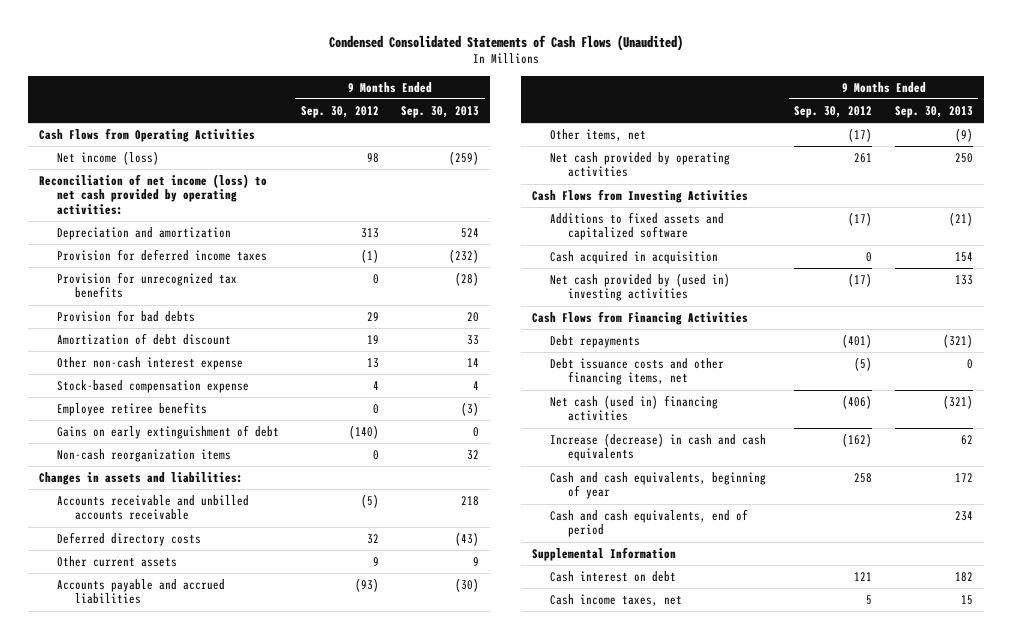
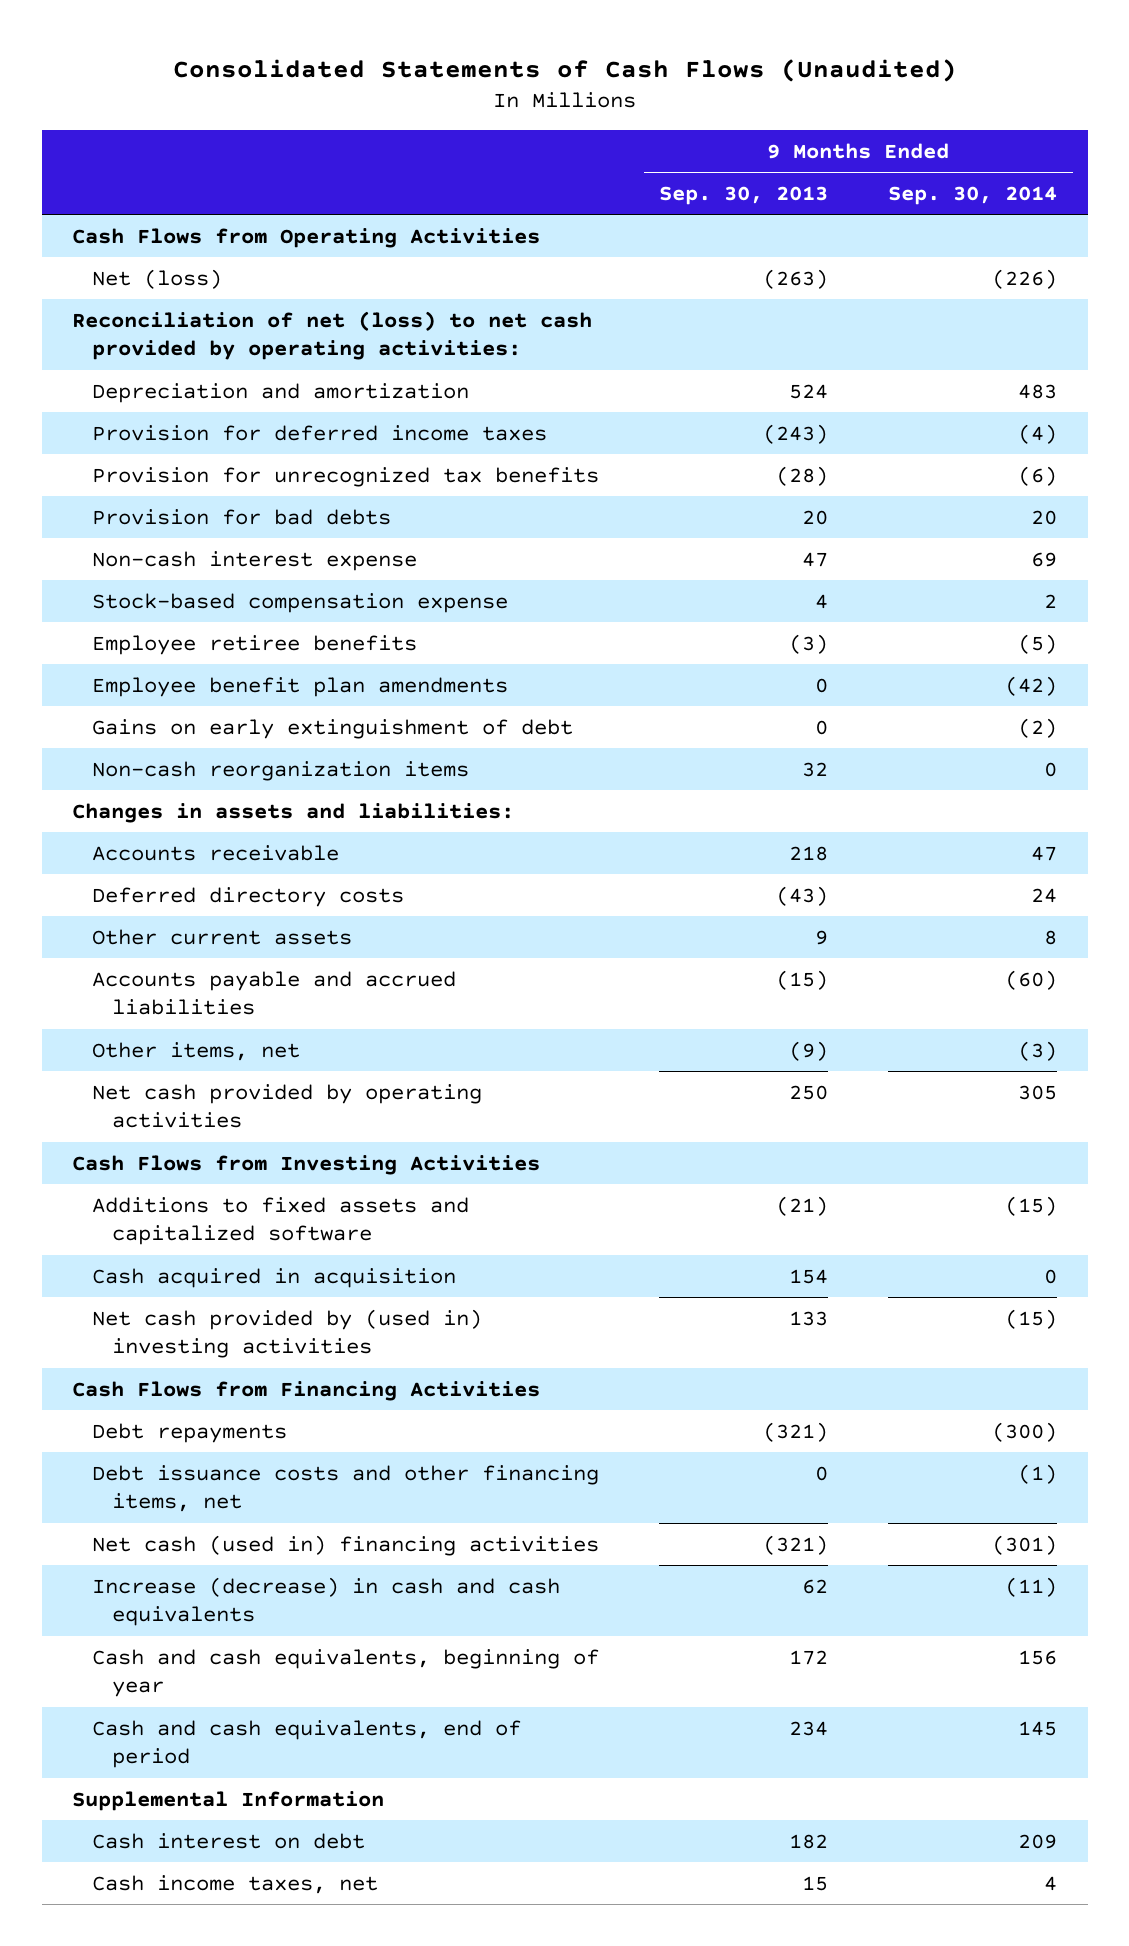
[328,34,683,51] Condensed Consolidated Statements of Cash Flows (Unaudited) -> [172,58,957,82] Consolidated Statements of Cash Flows (Unaudited)
[301,105,380,118] Sep. 30, 2012 -> none
none -> [888,185,1058,205] Sep. 30, 2014
[56,150,159,165] Net income (loss) -> [91,268,222,289] Net (loss)
[449,150,480,165] (259) -> [763,268,829,289] (263)
[38,173,267,215] Reconciliation of net income (loss) to net cash provided by operating activities: -> [71,310,592,361] Reconciliation of net (loss) to net cash provided by operating activities:
[449,248,480,263] (232) -> [763,423,829,444] (243)
[56,332,231,345] Amortization of debt discount -> none
[56,356,243,370] Other non-cash interest expense -> [91,550,417,571] Non-cash interest expense
[467,357,480,367] 14 -> [802,551,829,567] 47
none -> [91,676,508,697] Employee benefit plan amendments
[56,494,249,521] Accounts receivable and unbilled accounts receivable -> [91,844,339,861] Accounts receivable
[455,577,480,592] (30) -> [776,969,829,990] (15)

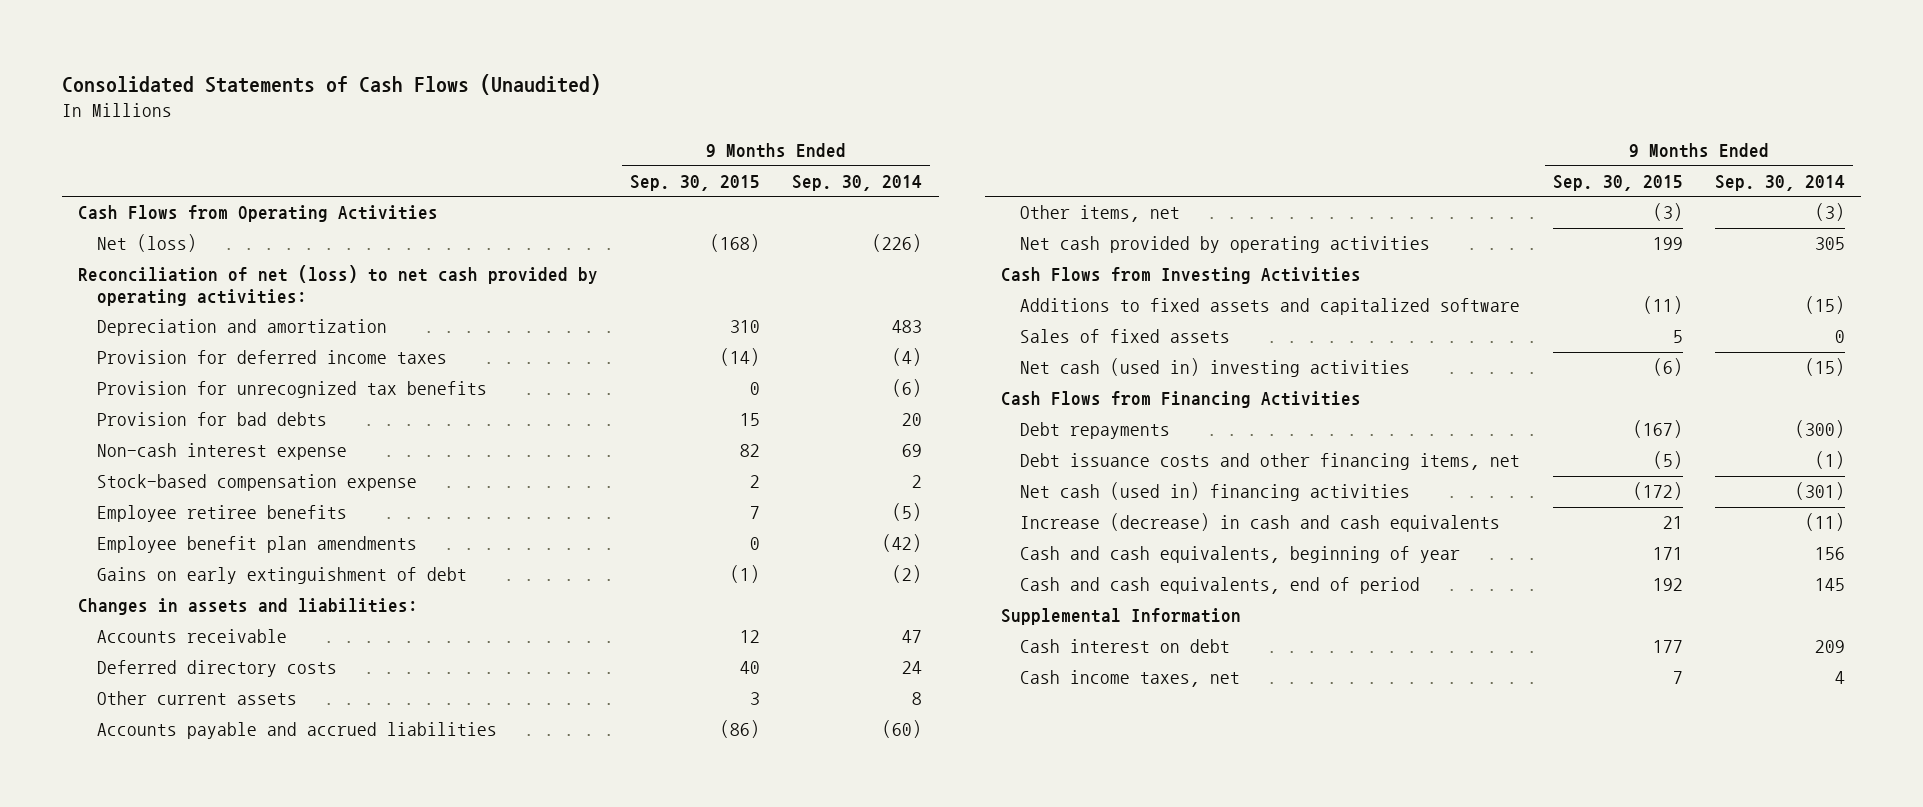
[659,185,829,205] Sep. 30, 2013 -> none
none -> [630,174,761,191] Sep. 30, 2015
[91,760,469,781] Non-cash reorganization items -> none
[91,1267,456,1288] Cash acquired in acquisition -> [1019,329,1230,344] Sales of fixed assets
[91,1308,482,1359] Net cash provided by (used in) investing activities -> [1019,358,1410,378] Net cash (used in) investing activities

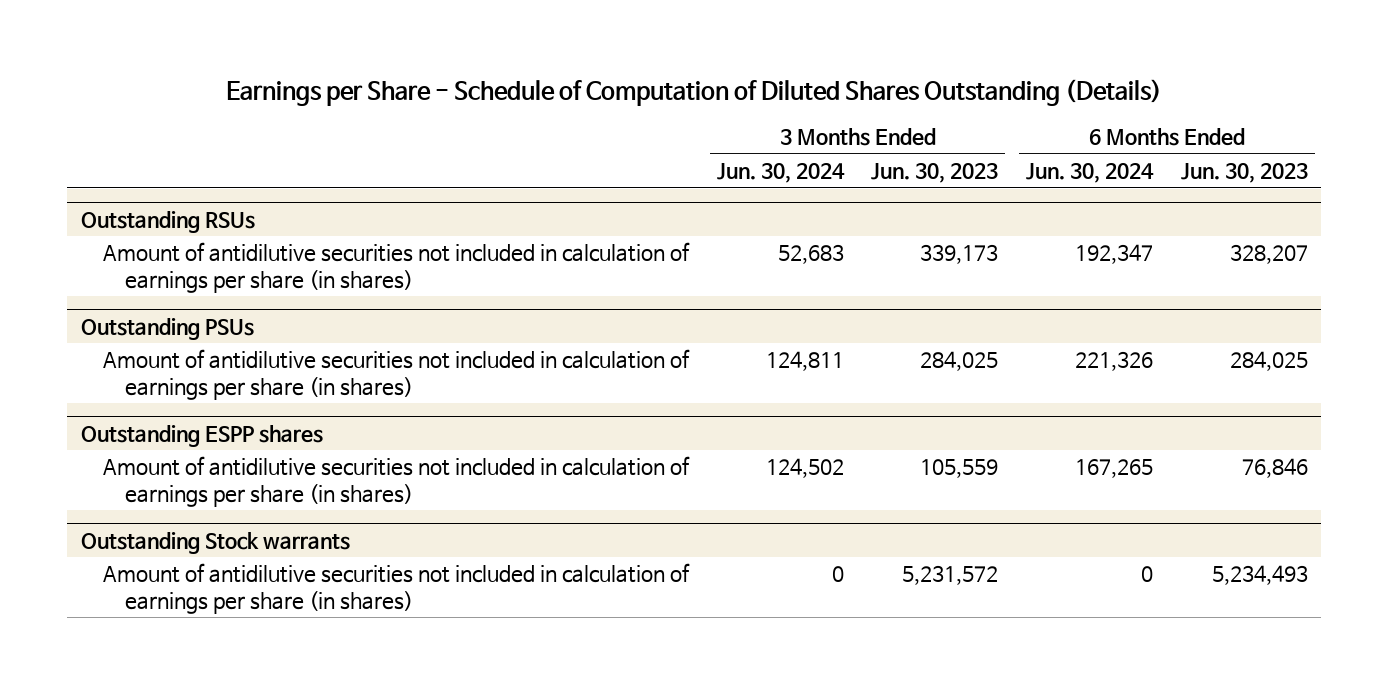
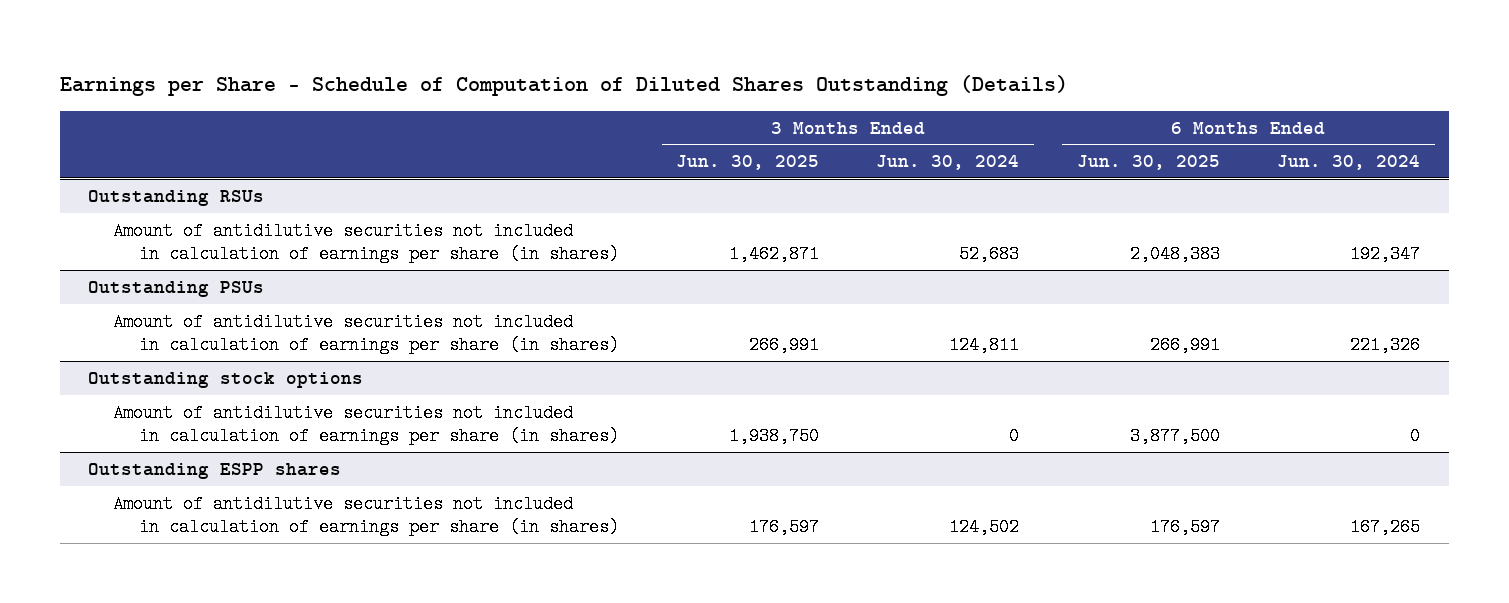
[871,163,999,184] Jun. 30, 2023 -> none
[1180,163,1308,184] Jun. 30, 2023 -> none
none -> [675,155,819,171] Jun. 30, 2025
none -> [1076,155,1220,171] Jun. 30, 2025
none -> [88,371,364,388] Outstanding stock options
none -> [113,403,619,446] Amount of antidilutive securities not included in calculation of earnings per share (in shares)
[80,531,350,554] Outstanding Stock warrants -> none
[103,563,691,614] Amount of antidilutive securities not included in calculation of earnings per share (in shares) -> none

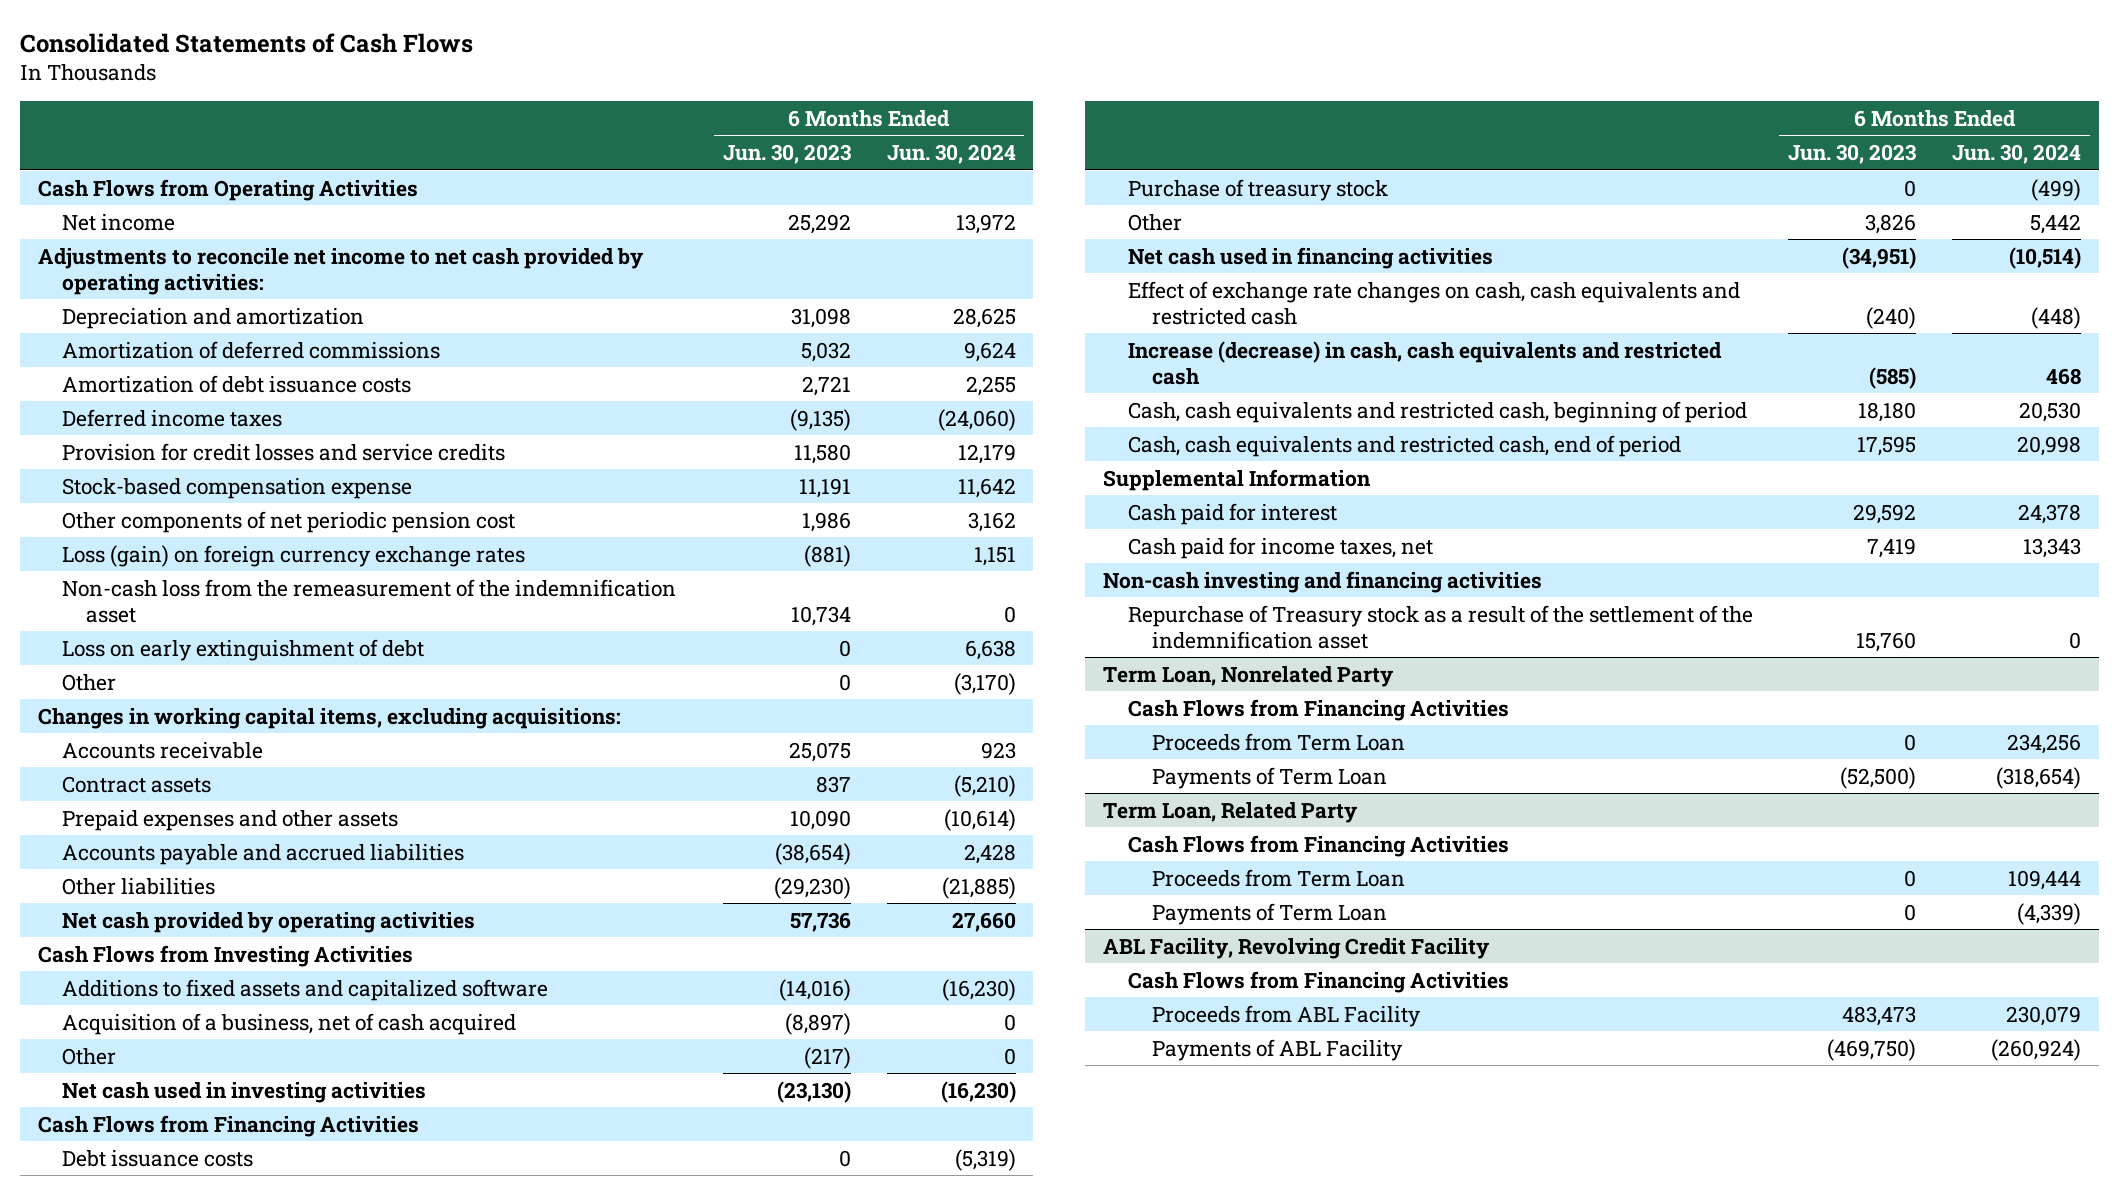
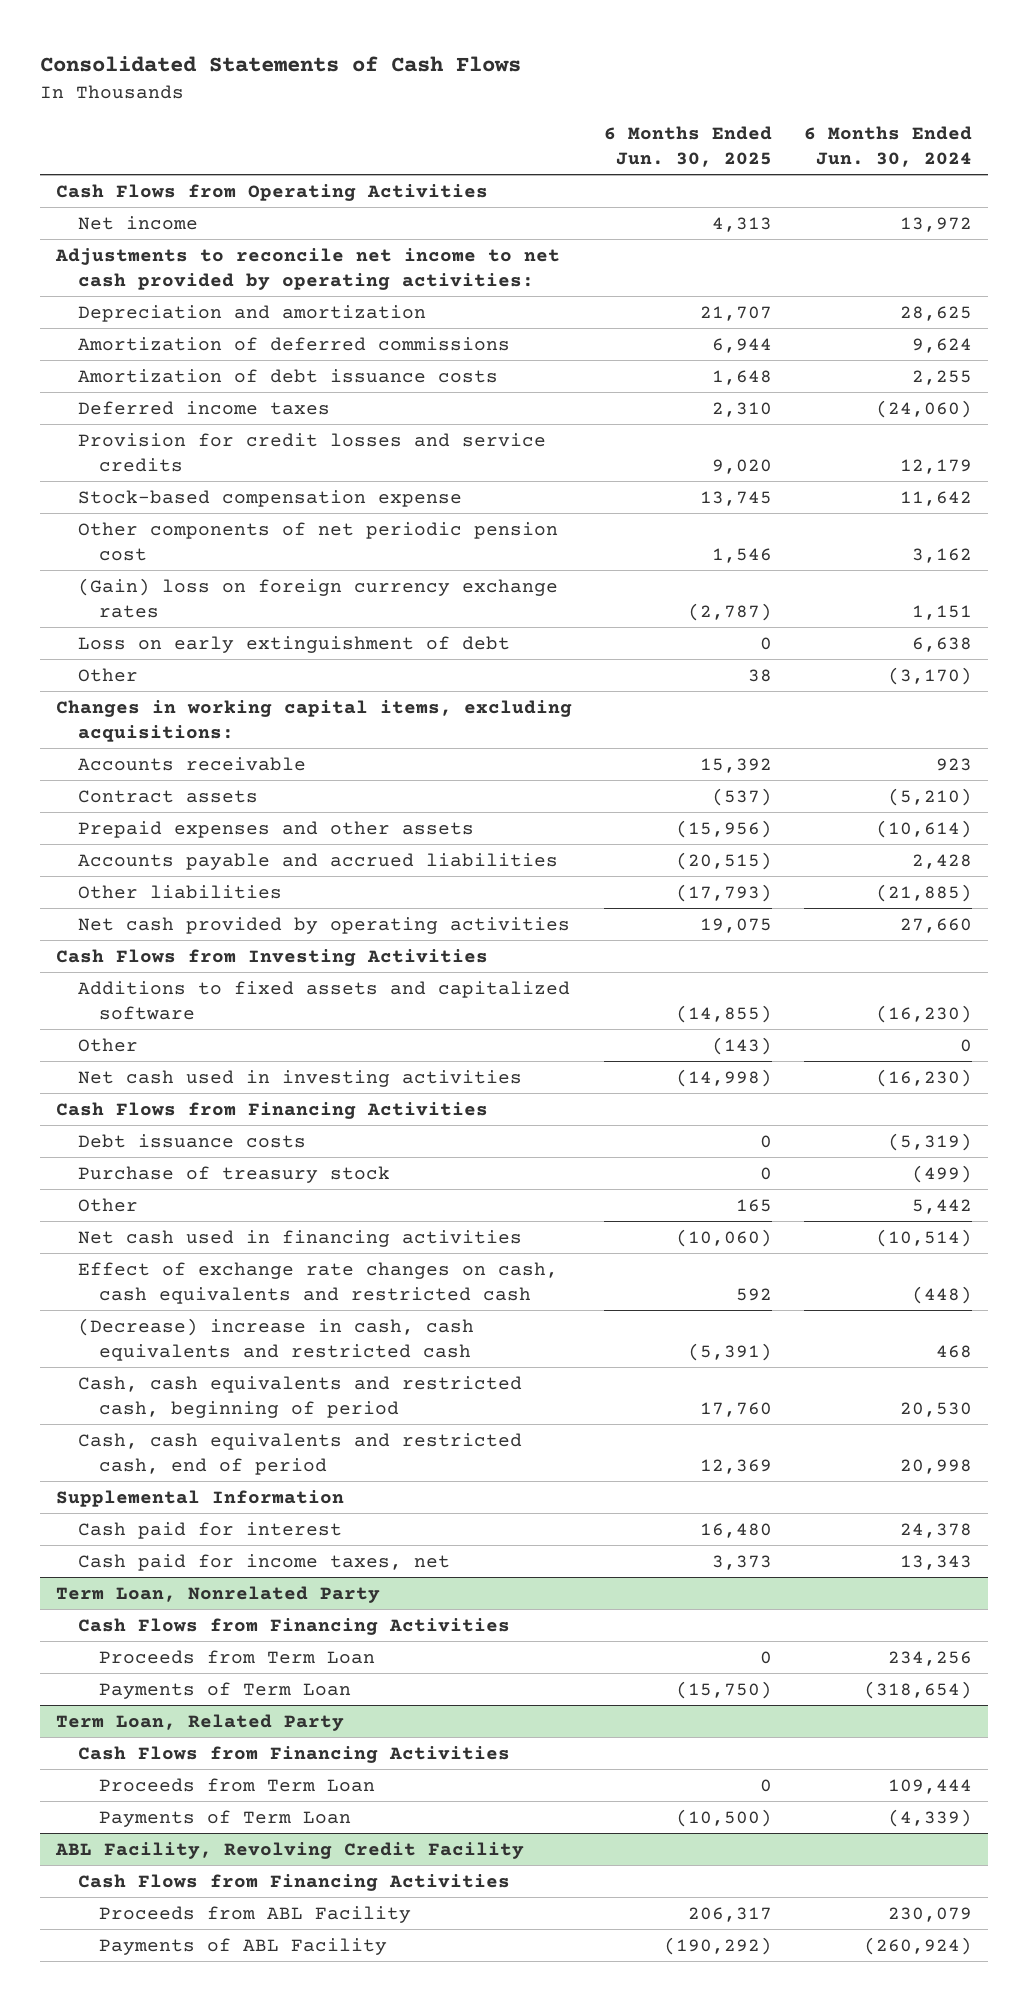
[722,143,851,164] Jun. 30, 2023 -> none
none -> [604,125,773,168] 6 Months Ended Jun. 30, 2025
[62,578,677,623] Non-cash loss from the remeasurement of the indemnification asset -> none
[62,544,526,567] Loss (gain) on foreign currency exchange rates -> [77,577,558,618] (Gain) loss on foreign currency exchange rates
[62,1012,517,1035] Acquisition of a business, net of cash acquired -> none
[1127,340,1722,385] Increase (decrease) in cash, cash equivalents and restricted cash -> [77,1317,474,1361] (Decrease) increase in cash, cash equivalents and restricted cash
[1103,570,1543,593] Non-cash investing and financing activities -> none
[1127,604,1753,649] Repurchase of Treasury stock as a result of the settlement of the indemnification asset -> none

